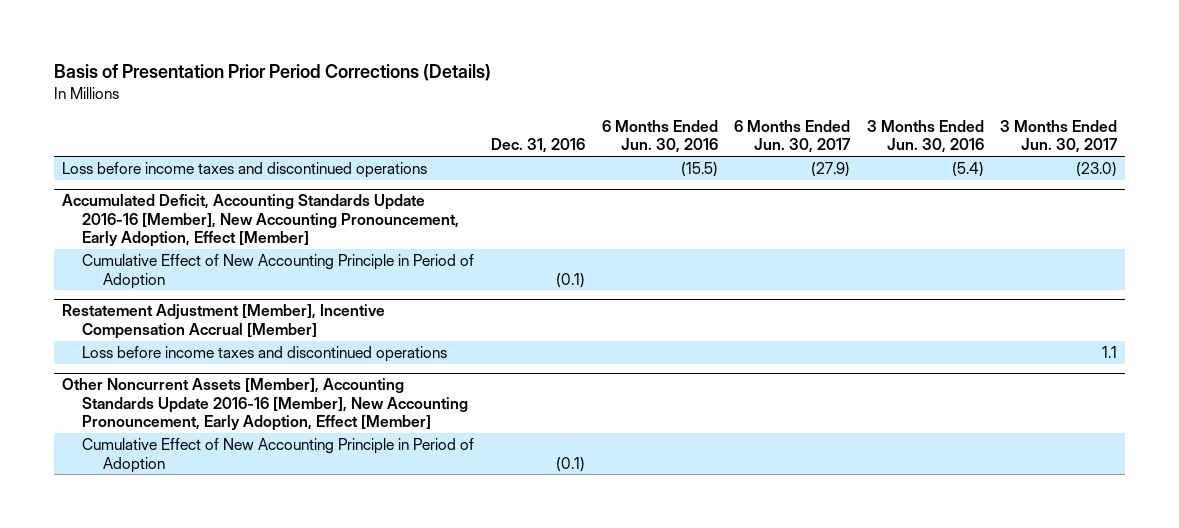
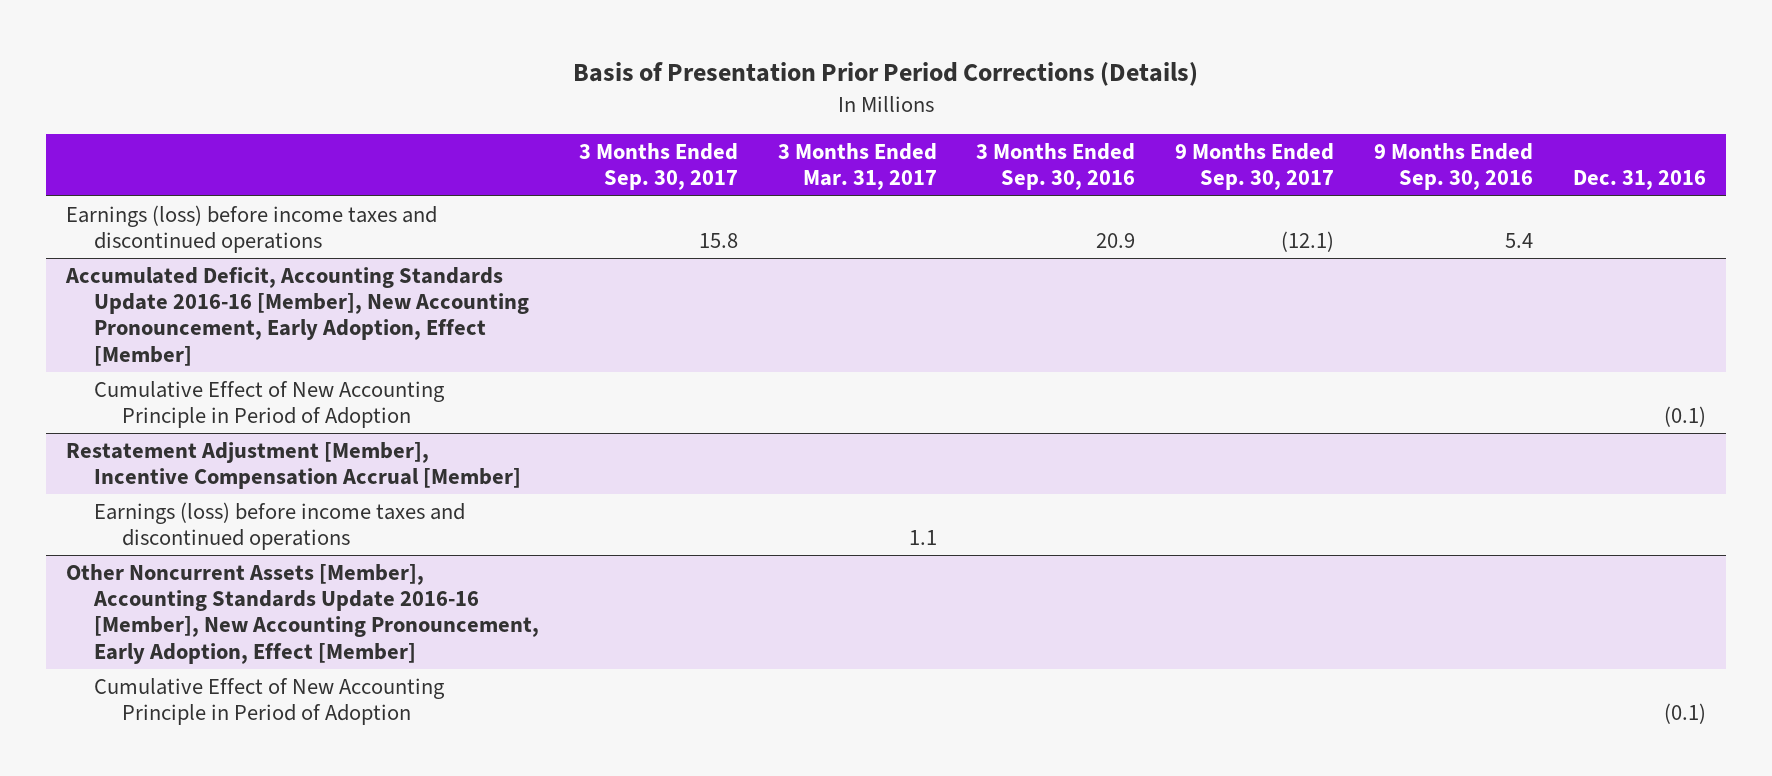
[601,119,718,154] 6 Months Ended Jun. 30, 2016 -> none
[734,119,851,154] 6 Months Ended Jun. 30, 2017 -> none
[866,119,984,154] 3 Months Ended Jun. 30, 2016 -> none
[1000,119,1118,154] 3 Months Ended Jun. 30, 2017 -> none
none -> [578,143,738,191] 3 Months Ended Sep. 30, 2017
none -> [777,143,937,191] 3 Months Ended Mar. 31, 2017
none -> [976,143,1136,191] 3 Months Ended Sep. 30, 2016
none -> [1175,143,1335,191] 9 Months Ended Sep. 30, 2017
none -> [1374,143,1534,191] 9 Months Ended Sep. 30, 2016
[62,162,428,179] Loss before income taxes and discontinued operations -> [66,204,438,254] Earnings (loss) before income taxes and discontinued operations
[82,346,448,363] Loss before income taxes and discontinued operations -> [94,501,466,551] Earnings (loss) before income taxes and discontinued operations

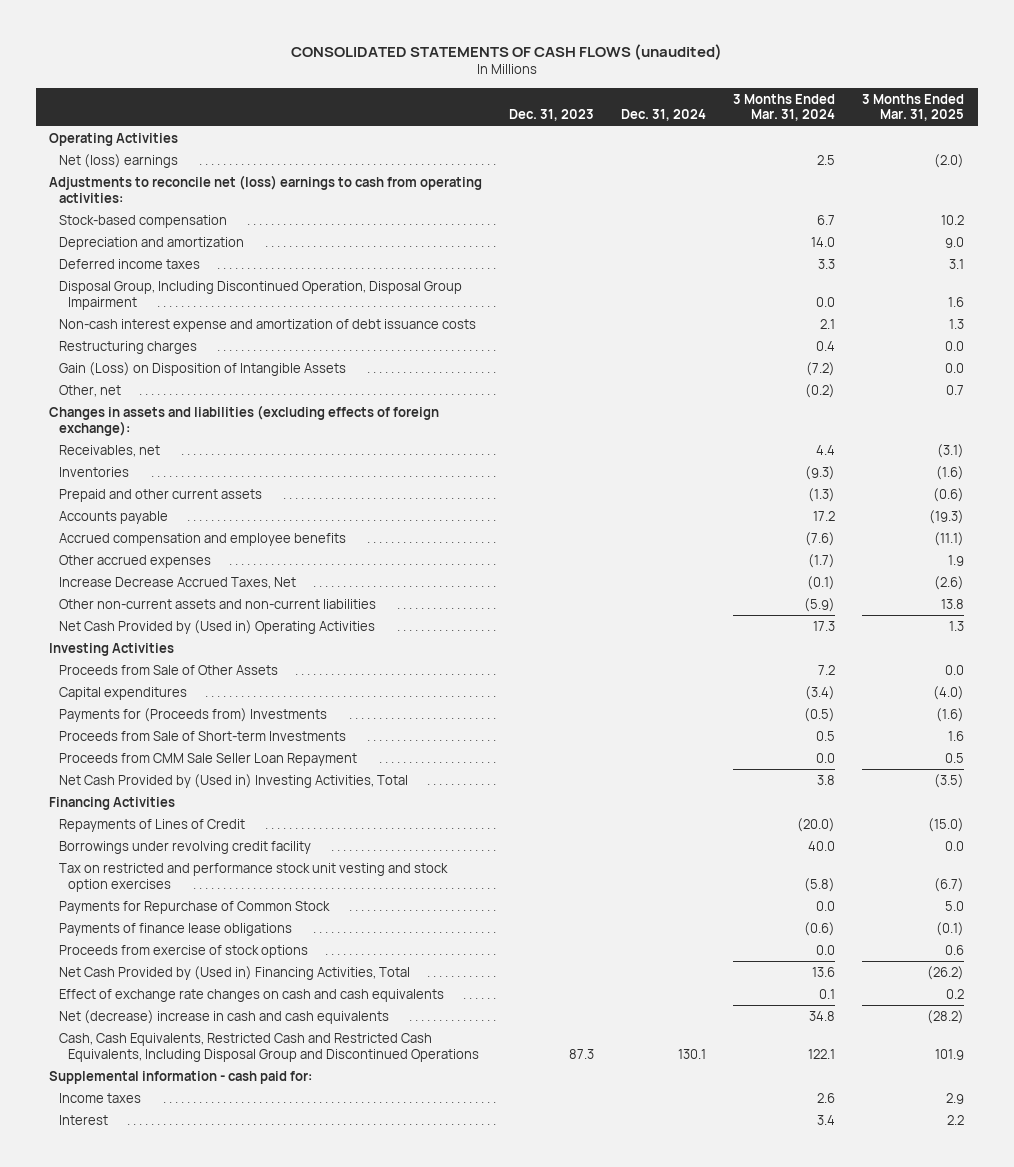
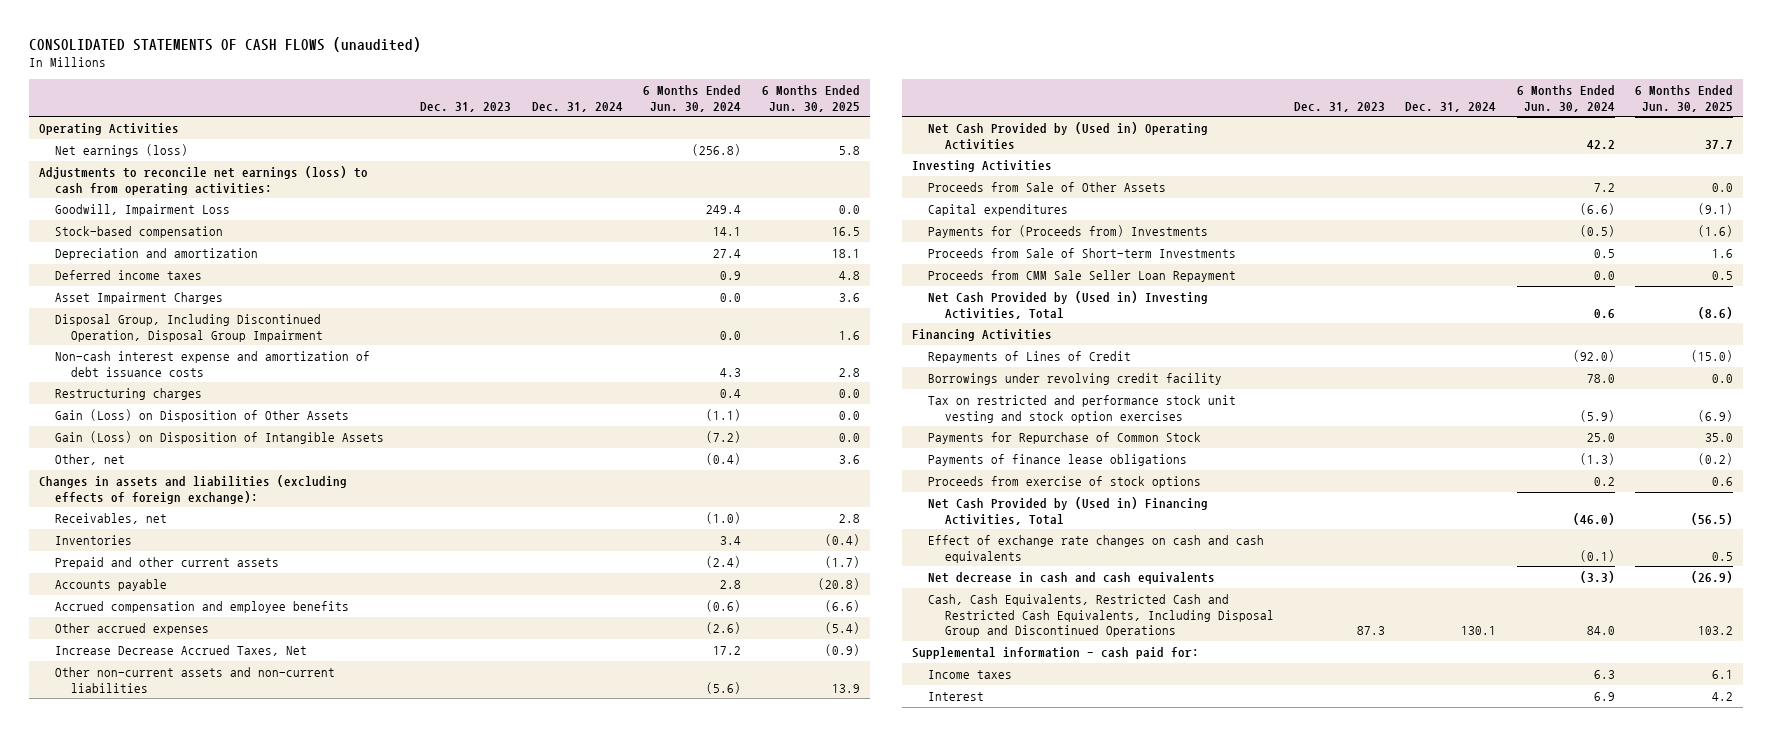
[733,93,836,122] 3 Months Ended Mar. 31, 2024 -> none
[862,93,965,122] 3 Months Ended Mar. 31, 2025 -> none
none -> [643,85,742,112] 6 Months Ended Jun. 30, 2024
none -> [761,85,860,112] 6 Months Ended Jun. 30, 2025
[58,154,178,169] Net (loss) earnings -> [54,143,188,157] Net earnings (loss)
[49,175,483,203] Adjustments to reconcile net (loss) earnings to cash from operating activities: -> [38,165,368,195] Adjustments to reconcile net earnings (loss) to cash from operating activities:
none -> [54,203,230,216] Goodwill, Impairment Loss
none -> [54,291,223,304] Asset Impairment Charges
none -> [54,408,349,422] Gain (Loss) on Disposition of Other Assets
[58,1010,389,1025] Net (decrease) increase in cash and cash equivalents -> [928,571,1216,584] Net decrease in cash and cash equivalents

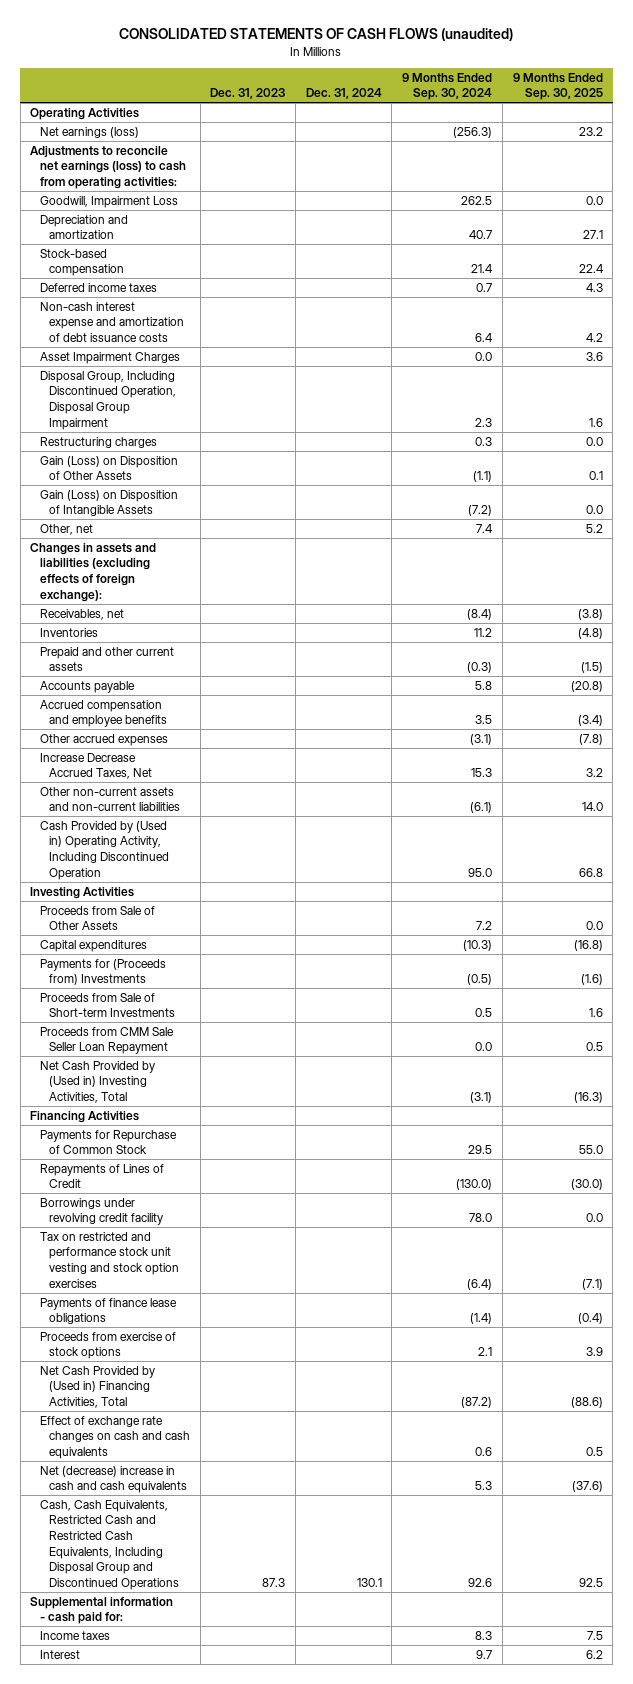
[643,85,742,112] 6 Months Ended Jun. 30, 2024 -> none
[761,85,860,112] 6 Months Ended Jun. 30, 2025 -> none
none -> [402,72,493,101] 9 Months Ended Sep. 30, 2024
none -> [512,72,603,101] 9 Months Ended Sep. 30, 2025
[54,225,223,238] Stock-based compensation -> [39,248,124,277] Stock-based compensation
[54,350,370,377] Non-cash interest expense and amortization of debt issuance costs -> [39,301,184,343] Non-cash interest expense and amortization of debt issuance costs
[928,121,1209,150] Net Cash Provided by (Used in) Operating Activities -> [39,820,169,880] Cash Provided by (Used in) Operating Activity, Including Discontinued Operation
[928,431,1202,444] Payments for Repurchase of Common Stock -> [39,1129,177,1155] Payments for Repurchase of Common Stock
[928,571,1216,584] Net decrease in cash and cash equivalents -> [39,1465,187,1494] Net (decrease) increase in cash and cash equivalents

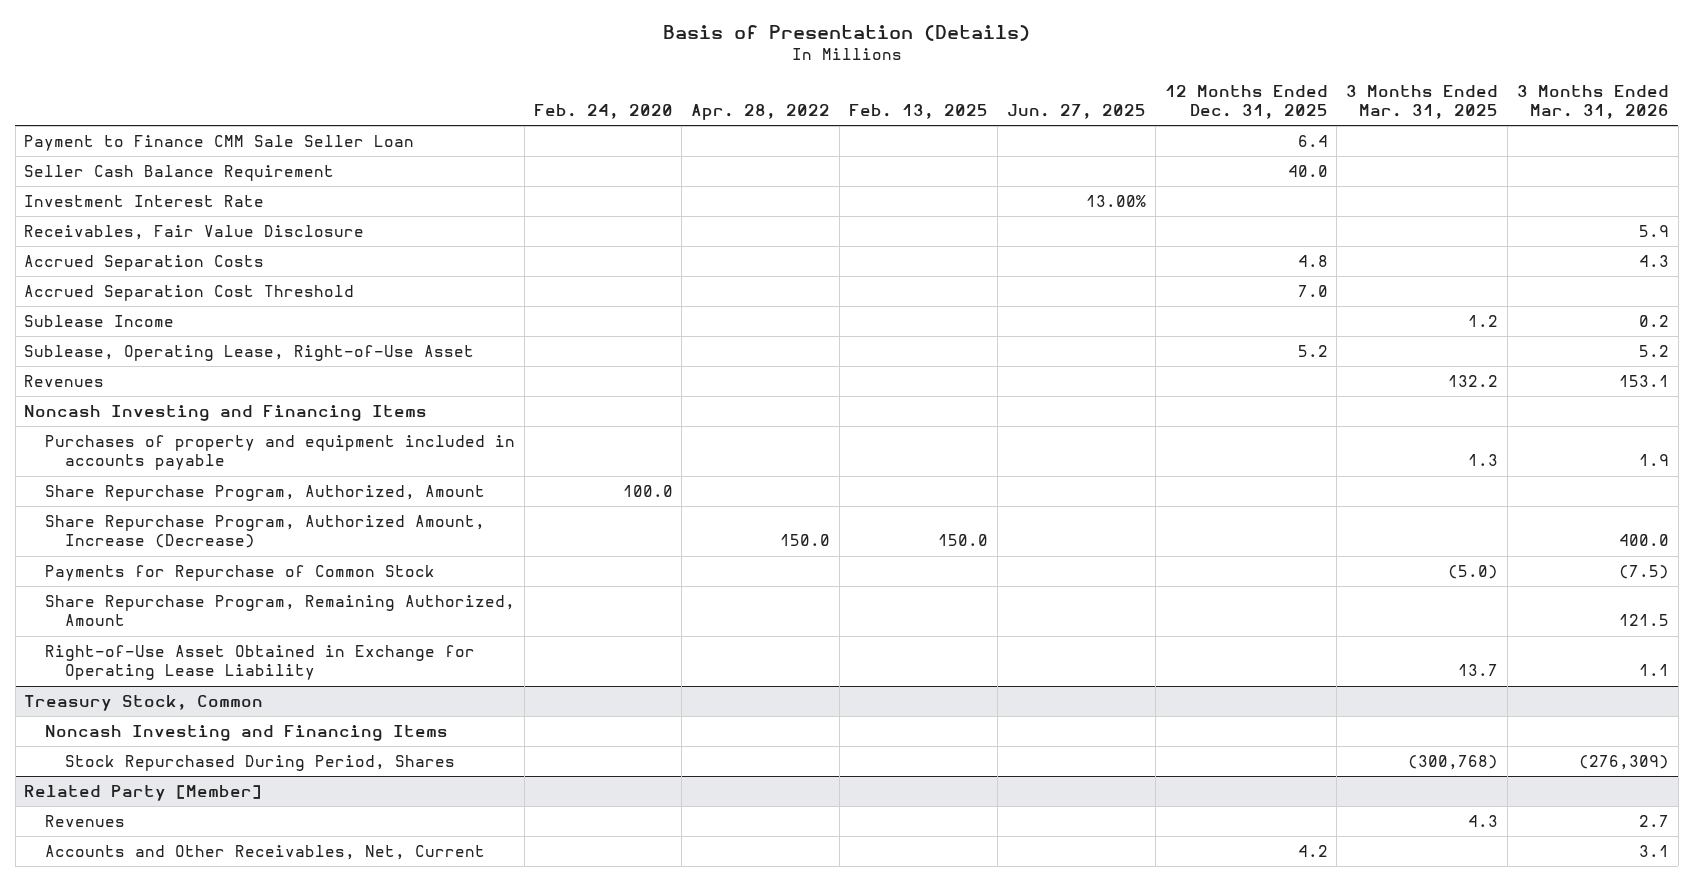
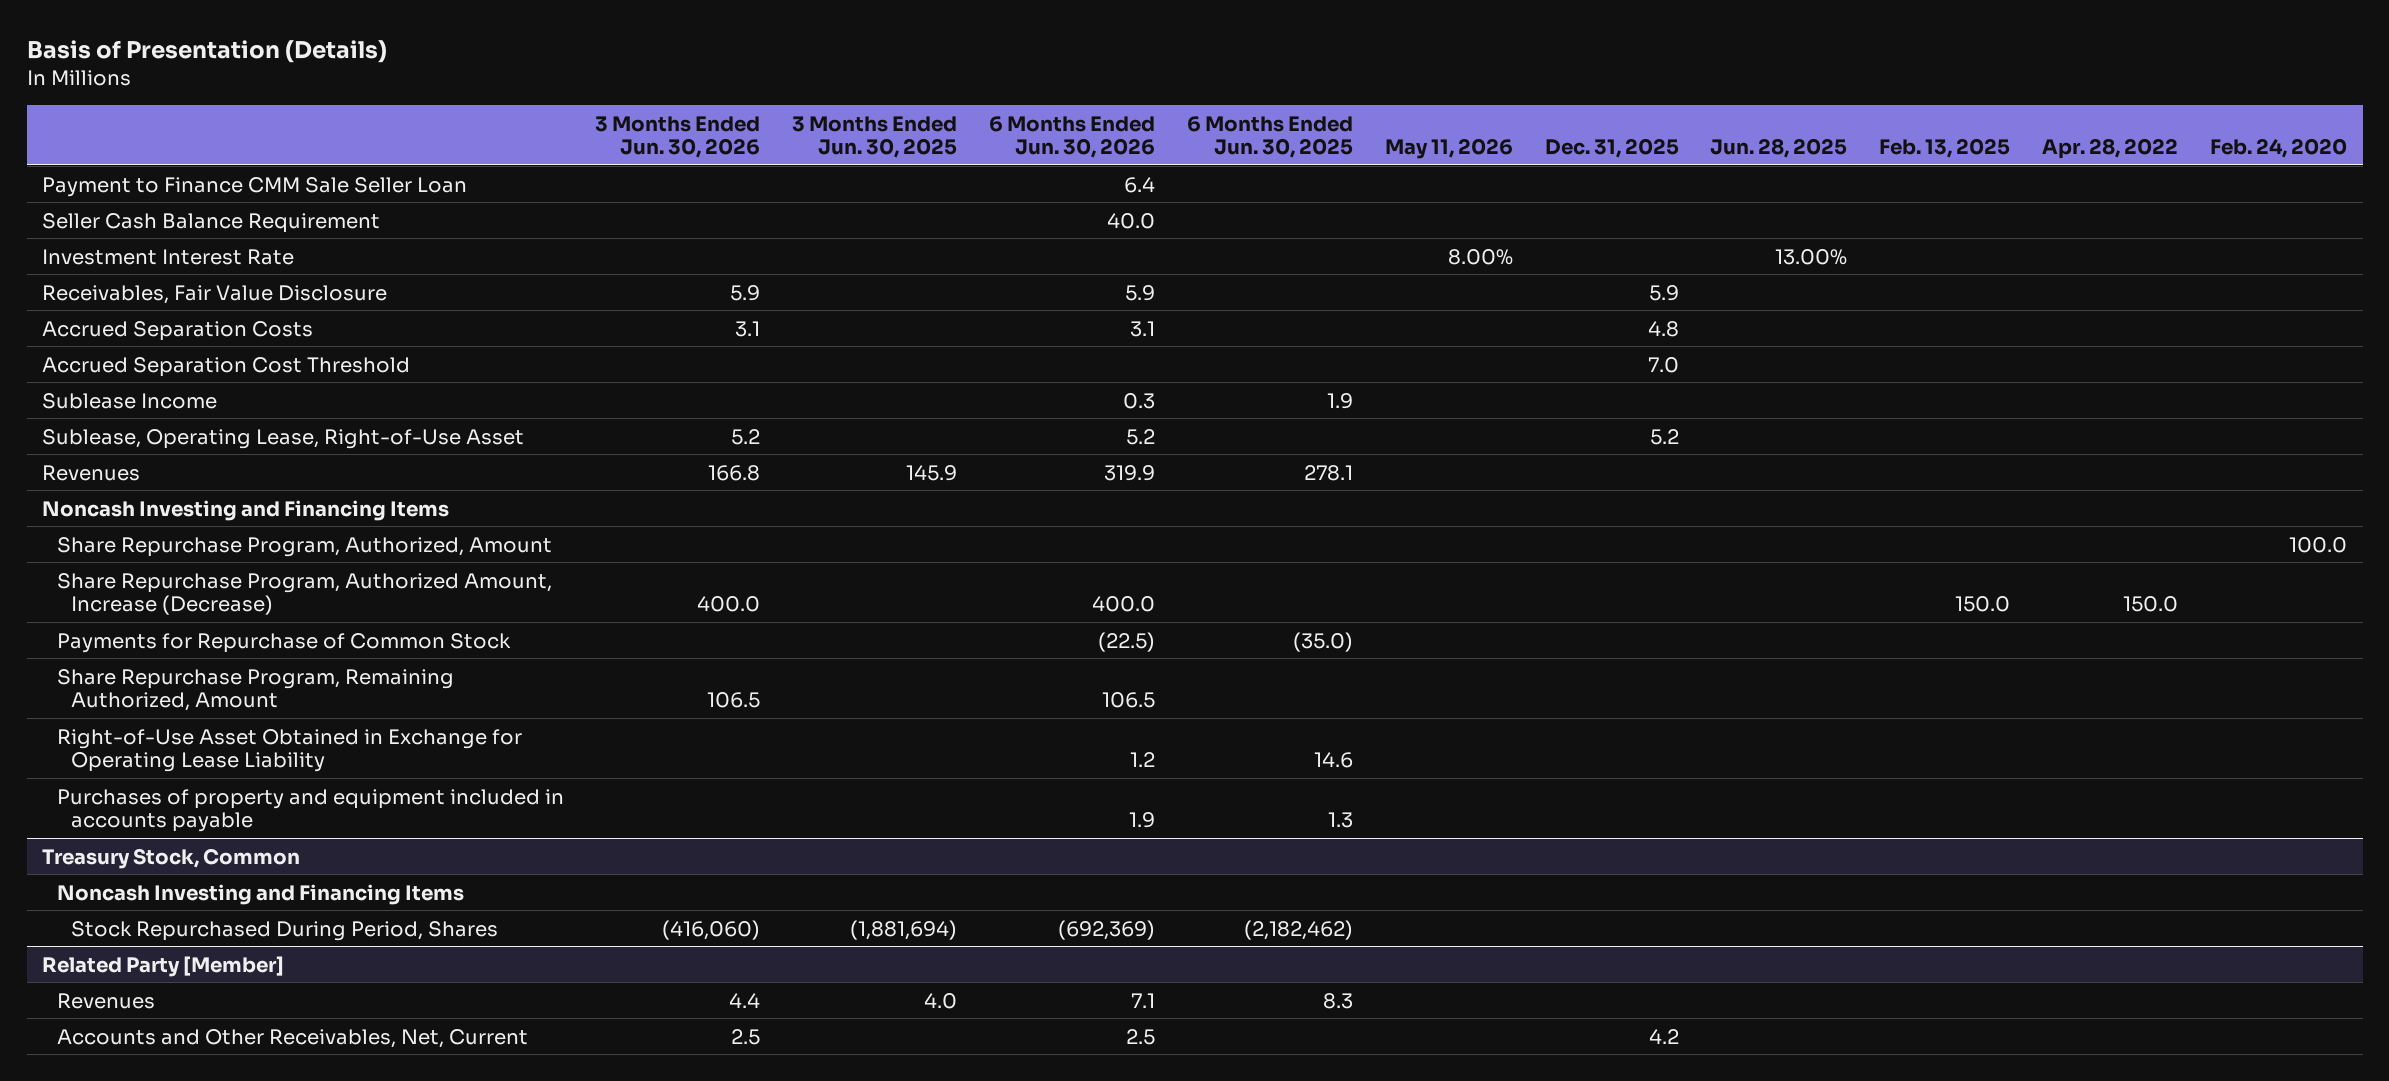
[1006,104,1146,120] Jun. 27, 2025 -> none
[1164,84,1328,120] 12 Months Ended Dec. 31, 2025 -> none
[1346,84,1499,120] 3 Months Ended Mar. 31, 2025 -> none
[1517,84,1670,120] 3 Months Ended Mar. 31, 2026 -> none
none -> [595,115,761,158] 3 Months Ended Jun. 30, 2026
none -> [792,115,958,158] 3 Months Ended Jun. 30, 2025
none -> [989,115,1156,158] 6 Months Ended Jun. 30, 2026
none -> [1186,115,1353,158] 6 Months Ended Jun. 30, 2025
none -> [1384,137,1513,159] May 11, 2026
none -> [1544,137,1679,158] Dec. 31, 2025
none -> [1710,137,1848,158] Jun. 28, 2025
[44,435,515,471] Purchases of property and equipment included in accounts payable -> [56,788,564,832] Purchases of property and equipment included in accounts payable

